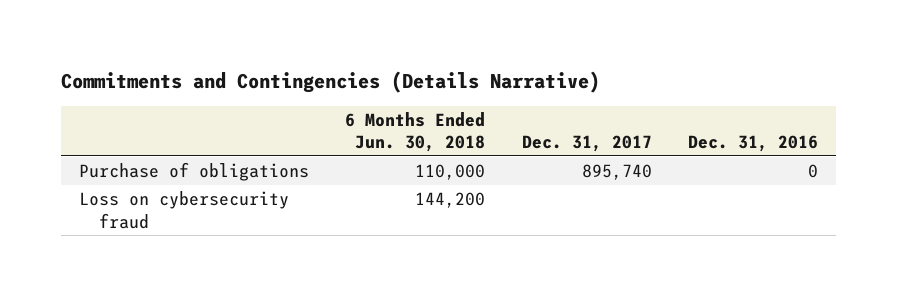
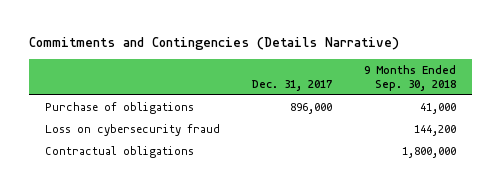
[345,111,486,153] 6 Months Ended Jun. 30, 2018 -> none
[687,135,818,153] Dec. 31, 2016 -> none
none -> [363,65,456,91] 9 Months Ended Sep. 30, 2018
[581,163,652,180] 895,740 -> [289,103,332,115] 896,000
none -> [45,146,195,159] Contractual obligations

